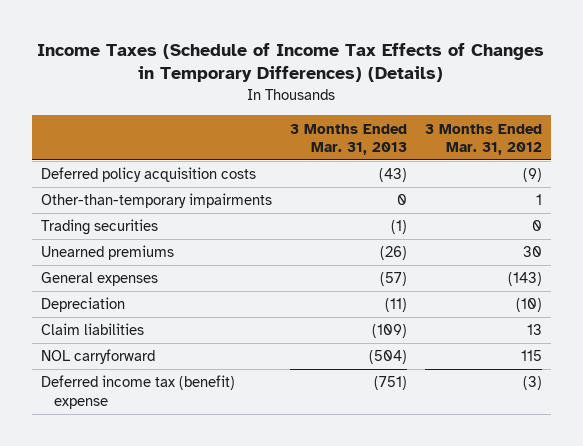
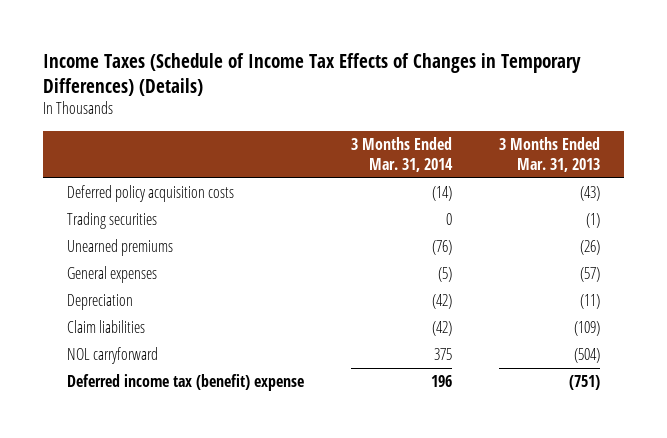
[424,123,542,155] 3 Months Ended Mar. 31, 2012 -> none
none -> [350,136,453,173] 3 Months Ended Mar. 31, 2014
[41,193,273,209] Other-than-temporary impairments -> none

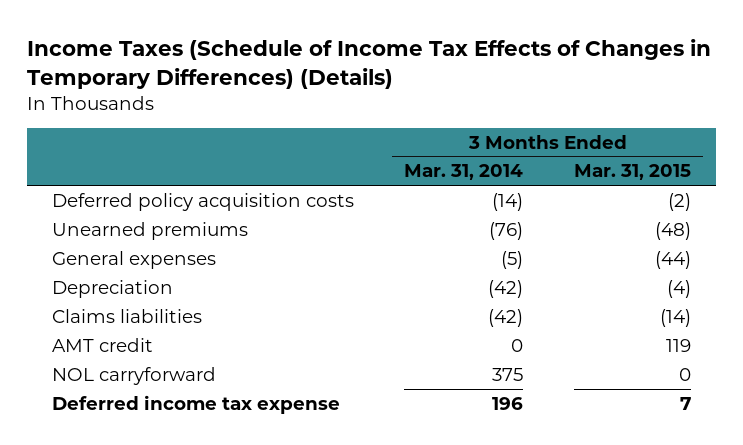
[499,136,601,173] 3 Months Ended Mar. 31, 2013 -> none
none -> [573,164,691,181] Mar. 31, 2015
[66,212,157,230] Trading securities -> none
[66,320,145,334] Claim liabilities -> [52,308,203,323] Claims liabilities
none -> [52,337,154,352] AMT credit
[66,374,304,392] Deferred income tax (benefit) expense -> [52,394,341,414] Deferred income tax expense

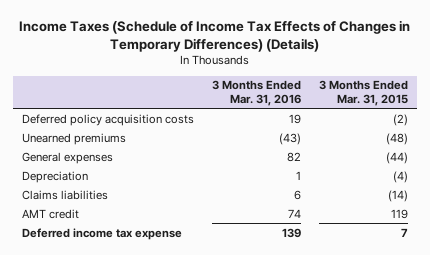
[404,164,524,181] Mar. 31, 2014 -> none
none -> [211,80,301,106] 3 Months Ended Mar. 31, 2016
[52,366,217,385] NOL carryforward -> none

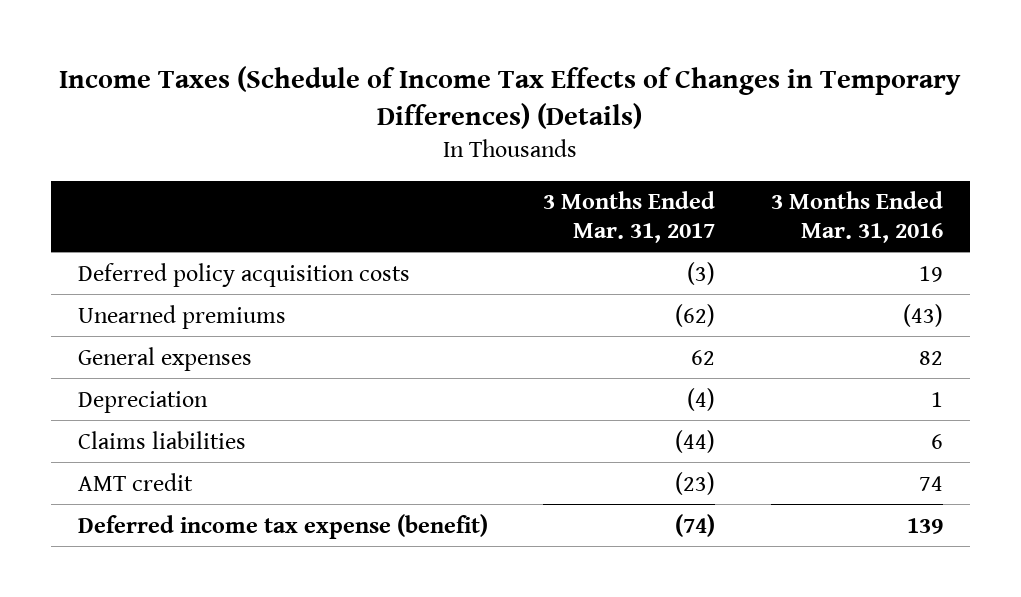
[319,80,409,106] 3 Months Ended Mar. 31, 2015 -> none
none -> [543,191,716,243] 3 Months Ended Mar. 31, 2017
[21,227,182,240] Deferred income tax expense -> [78,513,489,539] Deferred income tax expense (benefit)

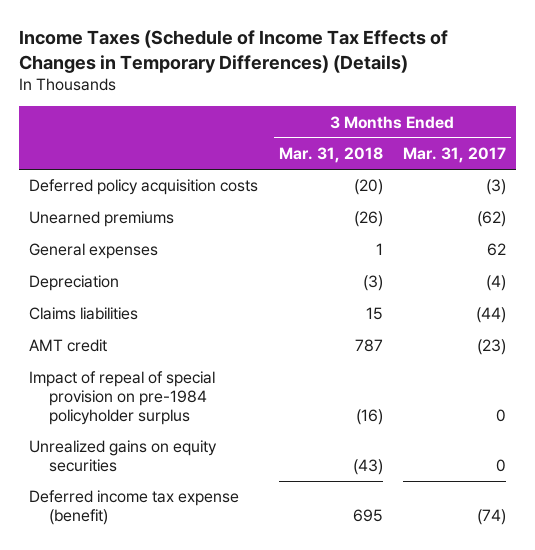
[770,191,943,243] 3 Months Ended Mar. 31, 2016 -> none
none -> [278,147,383,164] Mar. 31, 2018
none -> [29,371,216,426] Impact of repeal of special provision on pre-1984 policyholder surplus
none -> [29,440,218,473] Unrealized gains on equity securities

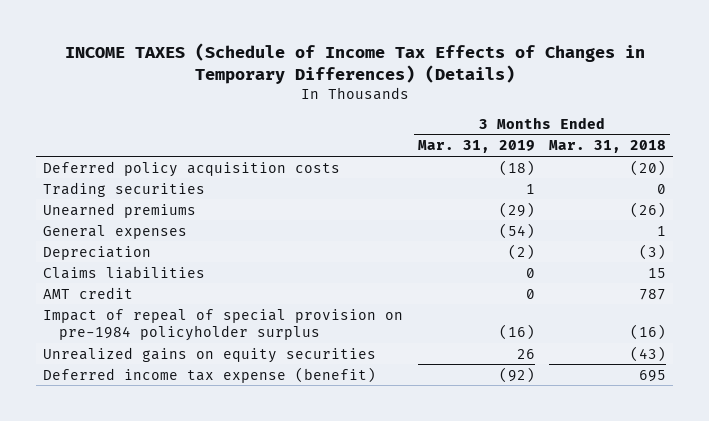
[19,30,449,73] Income Taxes (Schedule of Income Tax Effects of Changes in Temporary Differences) (Details) -> [64,42,645,85] INCOME TAXES (Schedule of Income Tax Effects of Changes in Temporary Differences) (Details)
[402,147,506,164] Mar. 31, 2017 -> none
none -> [417,140,535,154] Mar. 31, 2019
none -> [43,181,206,197] Trading securities

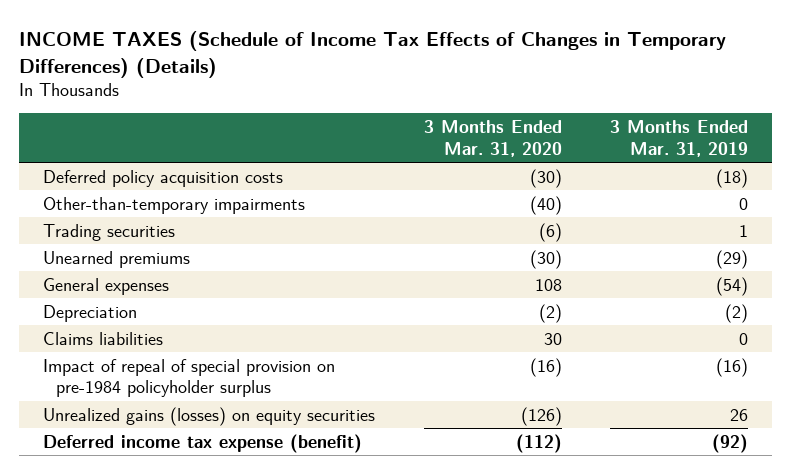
[549,140,667,154] Mar. 31, 2018 -> none
none -> [423,120,562,157] 3 Months Ended Mar. 31, 2020
none -> [43,196,306,214] Other-than-temporary impairments
[43,286,134,299] AMT credit -> none
[43,346,377,363] Unrealized gains on equity securities -> [43,406,376,426] Unrealized gains (losses) on equity securities

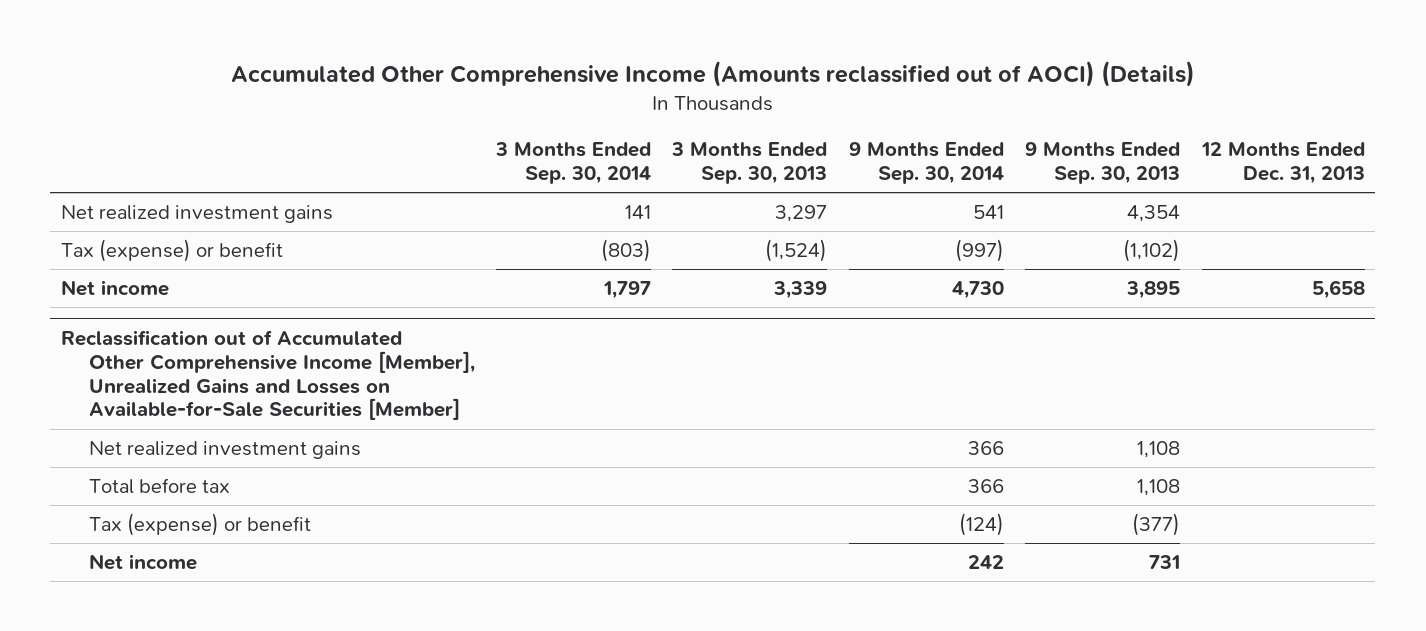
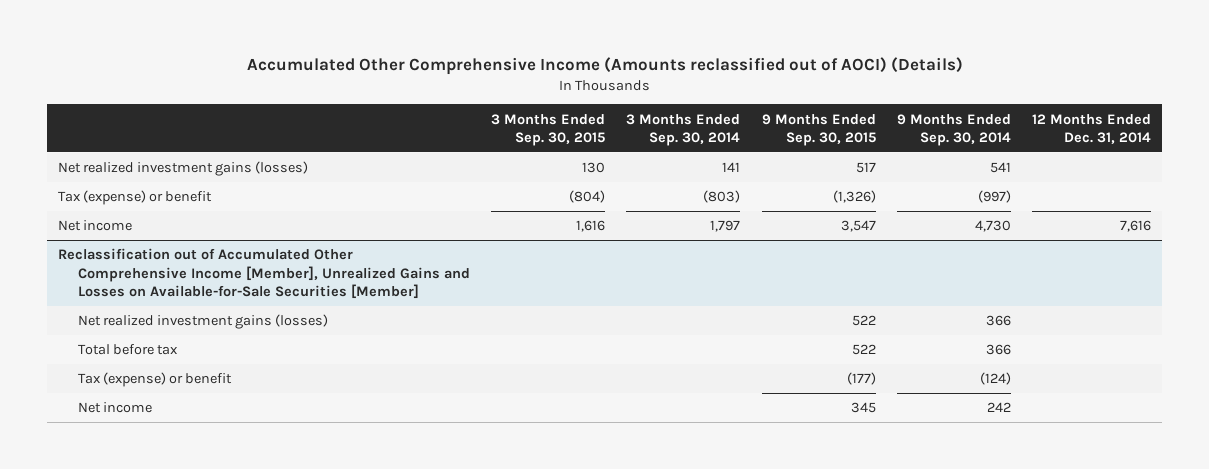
[671,142,828,184] 3 Months Ended Sep. 30, 2013 -> none
[1025,142,1181,184] 9 Months Ended Sep. 30, 2013 -> none
[1200,142,1365,184] 12 Months Ended Dec. 31, 2013 -> none
none -> [491,113,606,146] 3 Months Ended Sep. 30, 2015
none -> [761,113,876,146] 9 Months Ended Sep. 30, 2015
none -> [1032,113,1152,144] 12 Months Ended Dec. 31, 2014
[60,205,333,224] Net realized investment gains -> [57,161,308,177] Net realized investment gains (losses)
[88,441,361,460] Net realized investment gains -> [77,314,328,330] Net realized investment gains (losses)

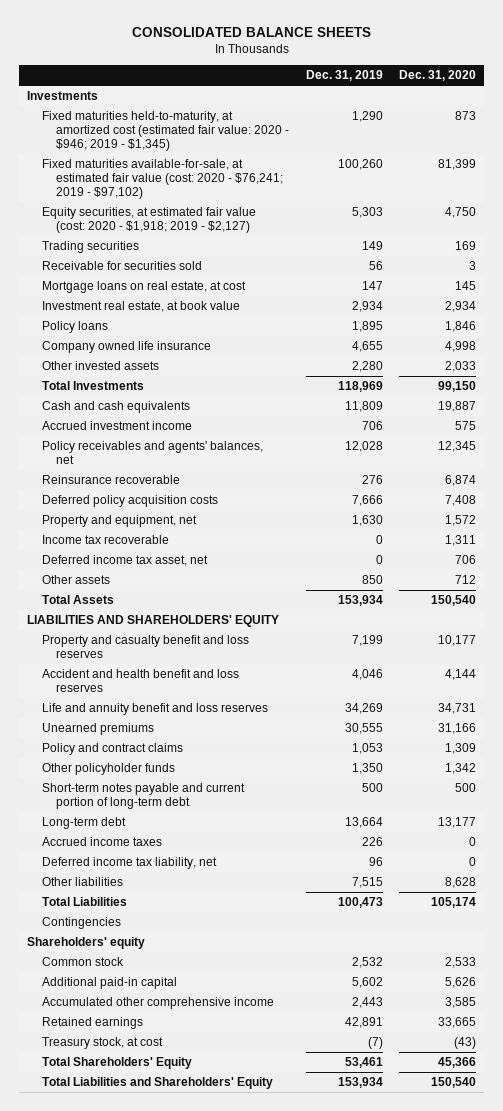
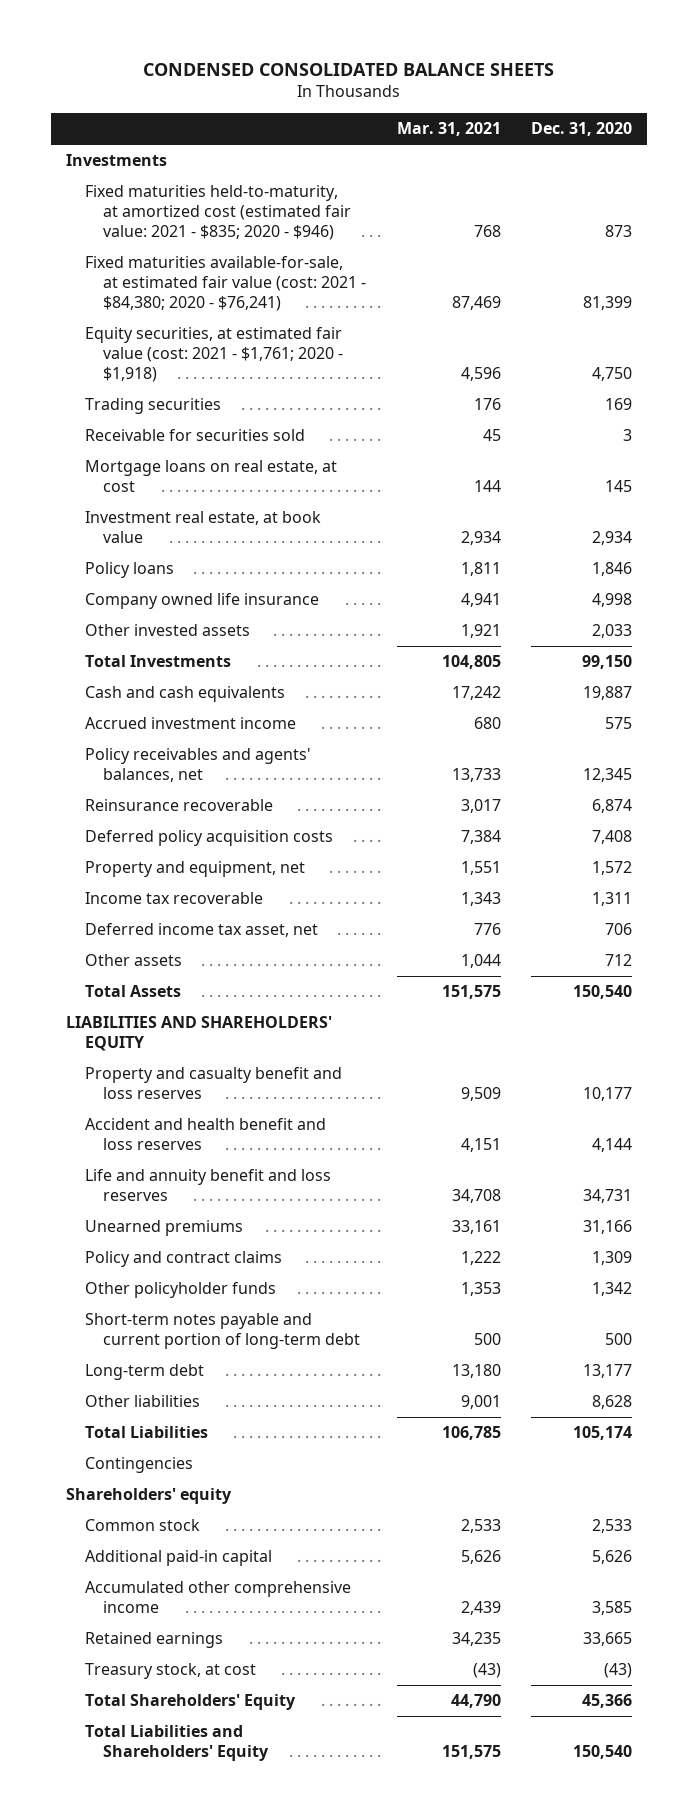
[131,27,371,38] CONSOLIDATED BALANCE SHEETS -> [143,62,555,76] CONDENSED CONSOLIDATED BALANCE SHEETS
[305,70,383,82] Dec. 31, 2019 -> none
none -> [396,122,501,137] Mar. 31, 2021
[41,111,290,152] Fixed maturities held-to-maturity, at amortized cost (estimated fair value: 2020 - $946; 2019 - $1,345) -> [84,185,351,241] Fixed maturities held-to-maturity, at amortized cost (estimated fair value: 2021 - $835; 2020 - $946)
[41,159,284,200] Fixed maturities available-for-sale, at estimated fair value (cost: 2020 - $76,241; 2019 - $97,102) -> [84,256,366,312] Fixed maturities available-for-sale, at estimated fair value (cost: 2021 - $84,380; 2020 - $76,241)
[41,207,256,234] Equity securities, at estimated fair value (cost: 2020 - $1,918; 2019 - $2,127) -> [84,327,343,383] Equity securities, at estimated fair value (cost: 2021 - $1,761; 2020 - $1,918)
[41,837,162,847] Accrued income taxes -> none
[41,857,217,870] Deferred income tax liability, net -> none

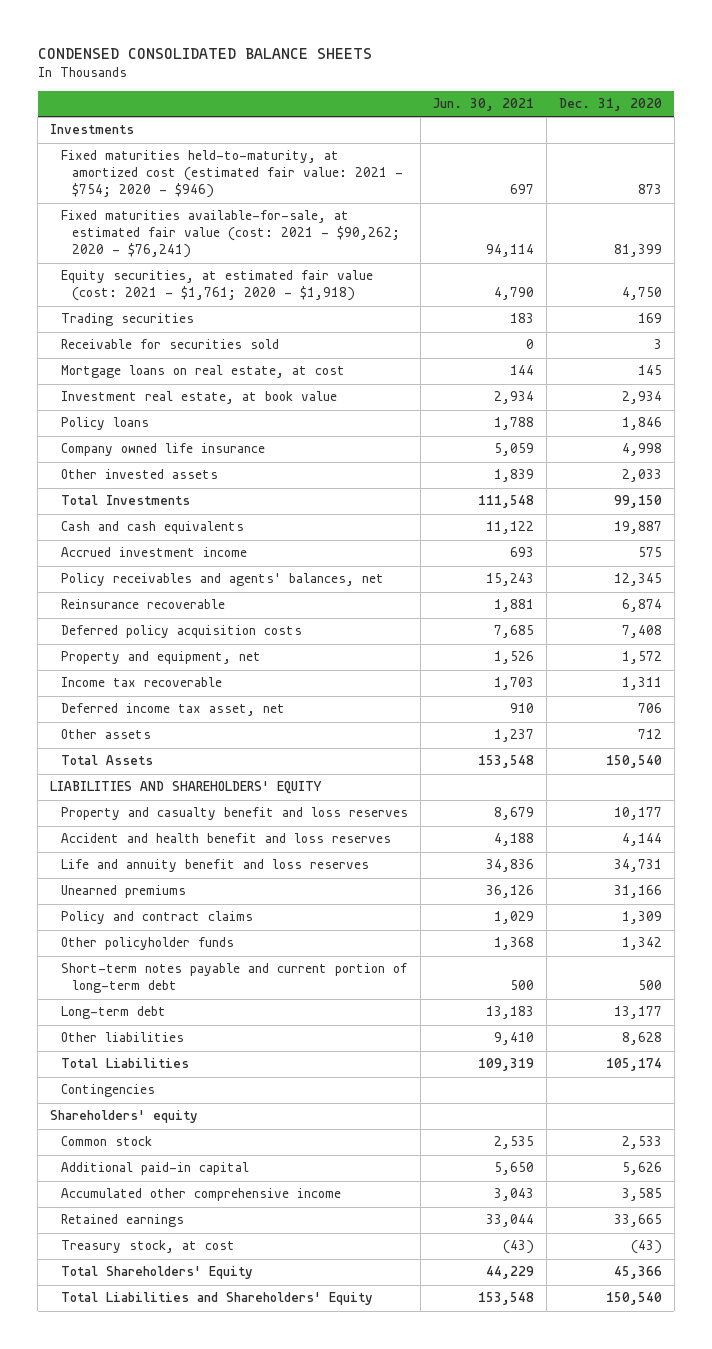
[396,122,501,137] Mar. 31, 2021 -> none
none -> [433,98,535,112] Jun. 30, 2021
[84,185,351,241] Fixed maturities held-to-maturity, at amortized cost (estimated fair value: 2021 - $835; 2020 - $946) -> [61,150,404,199] Fixed maturities held-to-maturity, at amortized cost (estimated fair value: 2021 - $754; 2020 - $946)
[84,256,366,312] Fixed maturities available-for-sale, at estimated fair value (cost: 2021 - $84,380; 2020 - $76,241) -> [61,210,401,259] Fixed maturities available-for-sale, at estimated fair value (cost: 2021 - $90,262; 2020 - $76,241)

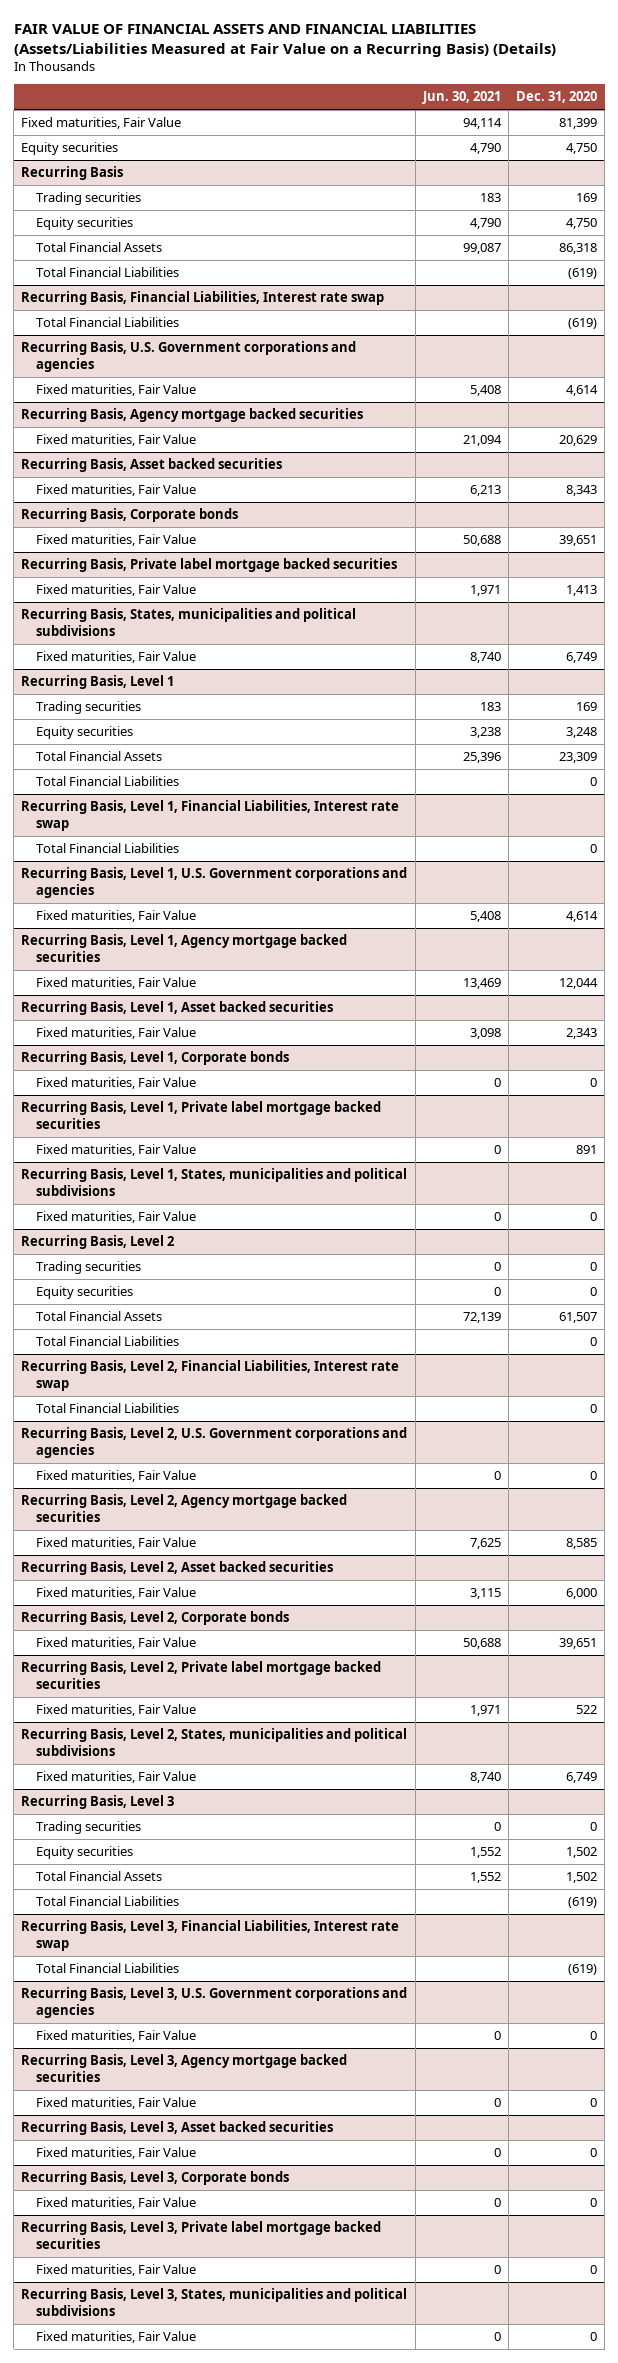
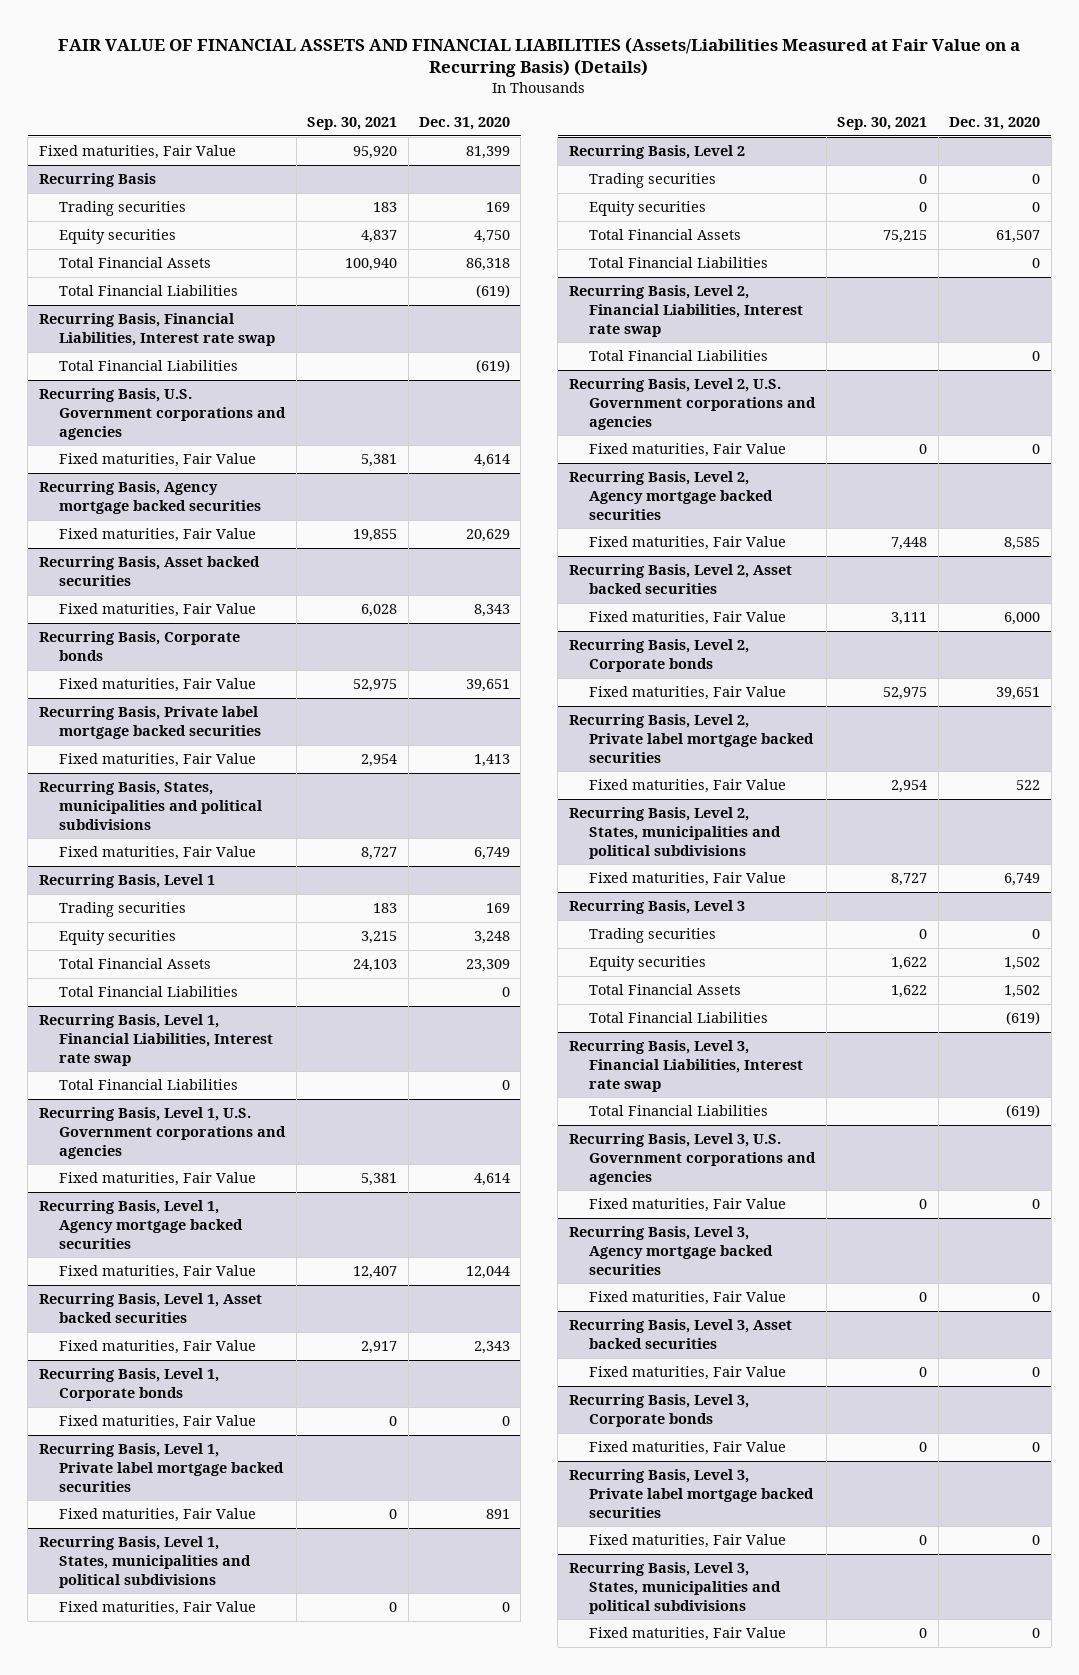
[421,91,501,105] Jun. 30, 2021 -> none
none -> [307,117,398,131] Sep. 30, 2021
[21,142,119,156] Equity securities -> none

